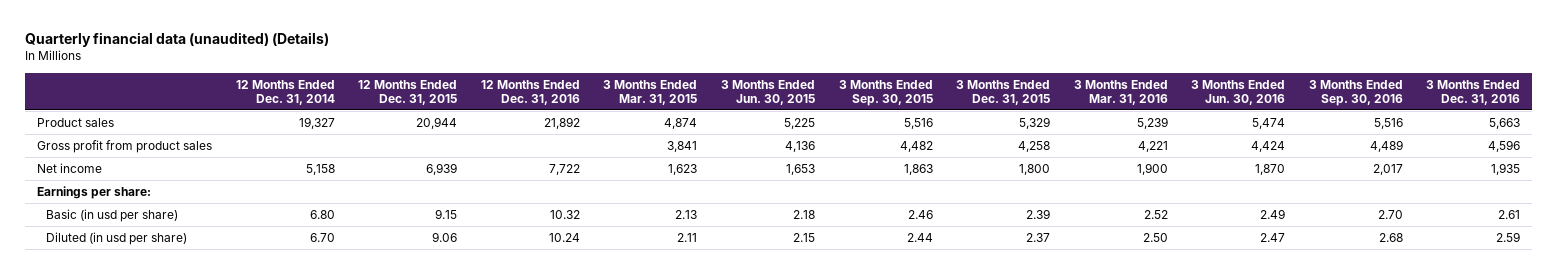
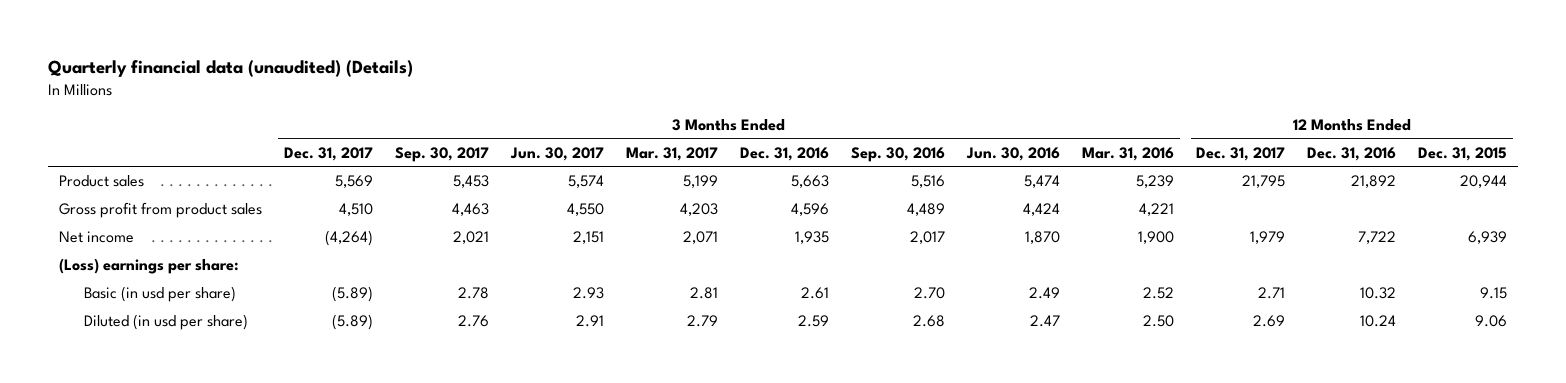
[235,79,335,105] 12 Months Ended Dec. 31, 2014 -> none
[603,79,698,105] 3 Months Ended Mar. 31, 2015 -> none
[721,79,816,105] 3 Months Ended Jun. 30, 2015 -> none
[838,79,933,106] 3 Months Ended Sep. 30, 2015 -> none
[956,79,1051,105] 3 Months Ended Dec. 31, 2015 -> none
none -> [283,146,373,161] Dec. 31, 2017
none -> [394,146,489,162] Sep. 30, 2017
none -> [509,146,604,161] Jun. 30, 2017
none -> [625,146,718,161] Mar. 31, 2017
none -> [1196,146,1286,161] Dec. 31, 2017
[37,185,152,199] Earnings per share: -> [58,258,239,275] (Loss) earnings per share:

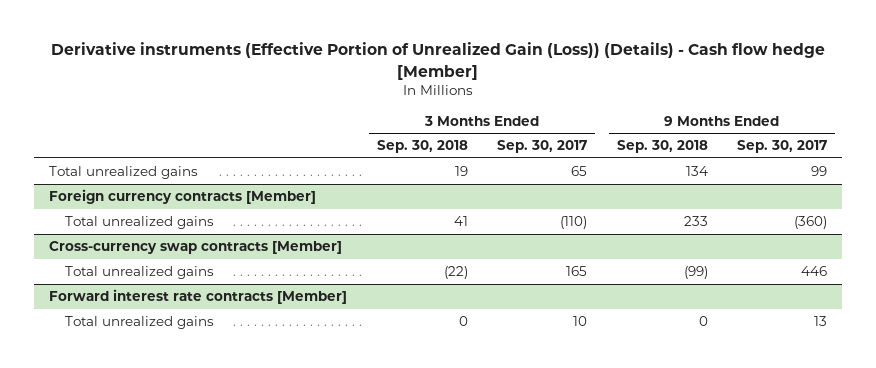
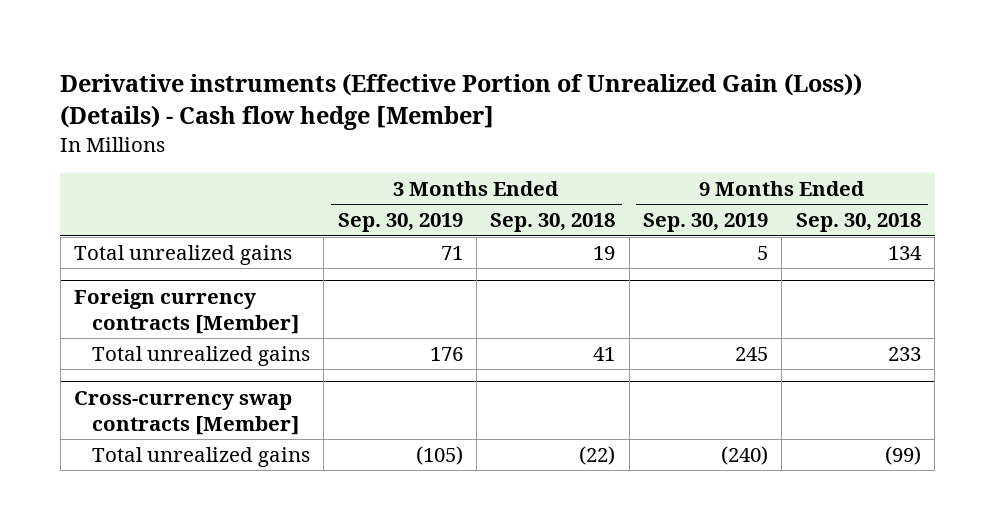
[497,140,588,154] Sep. 30, 2017 -> none
[737,140,828,154] Sep. 30, 2017 -> none
none -> [337,213,463,233] Sep. 30, 2019
none -> [643,213,769,233] Sep. 30, 2019
[49,289,348,305] Forward interest rate contracts [Member] -> none
[64,316,214,330] Total unrealized gains -> none

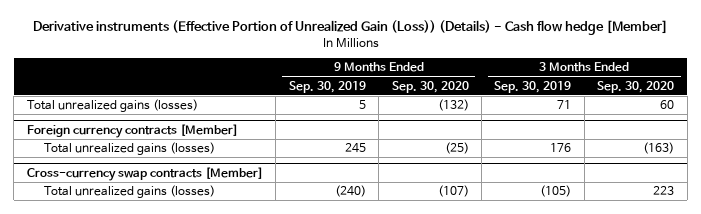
[490,213,616,233] Sep. 30, 2018 -> none
[795,213,921,233] Sep. 30, 2018 -> none
none -> [391,80,469,93] Sep. 30, 2020
none -> [597,80,675,93] Sep. 30, 2020
[74,245,293,266] Total unrealized gains -> [26,99,198,113] Total unrealized gains (losses)
[91,346,310,367] Total unrealized gains -> [43,142,215,156] Total unrealized gains (losses)
[91,447,310,468] Total unrealized gains -> [43,185,215,199] Total unrealized gains (losses)

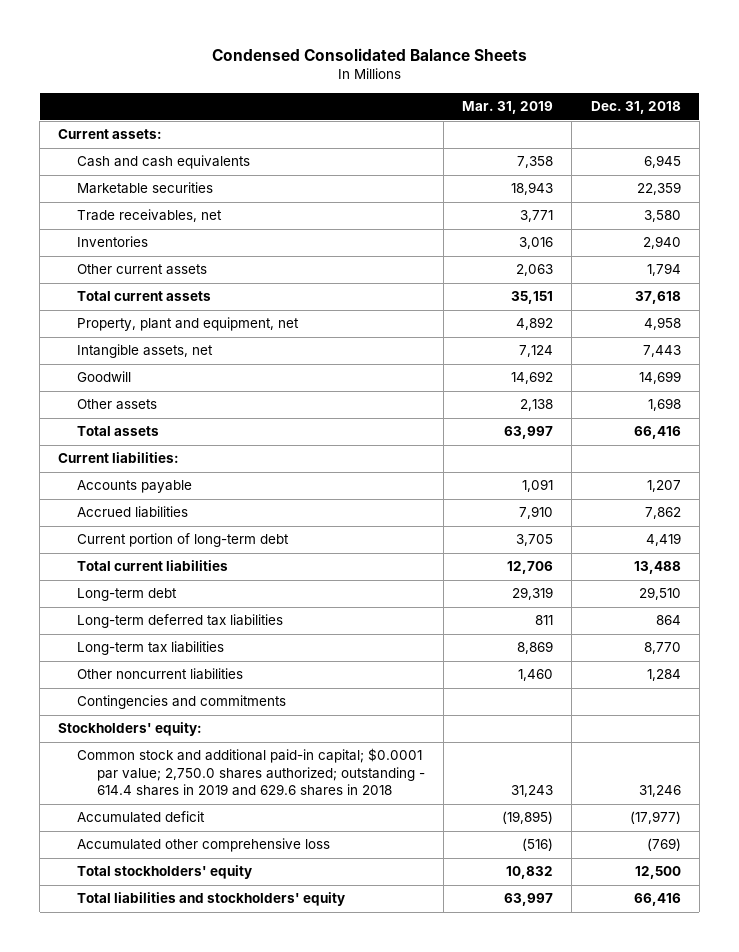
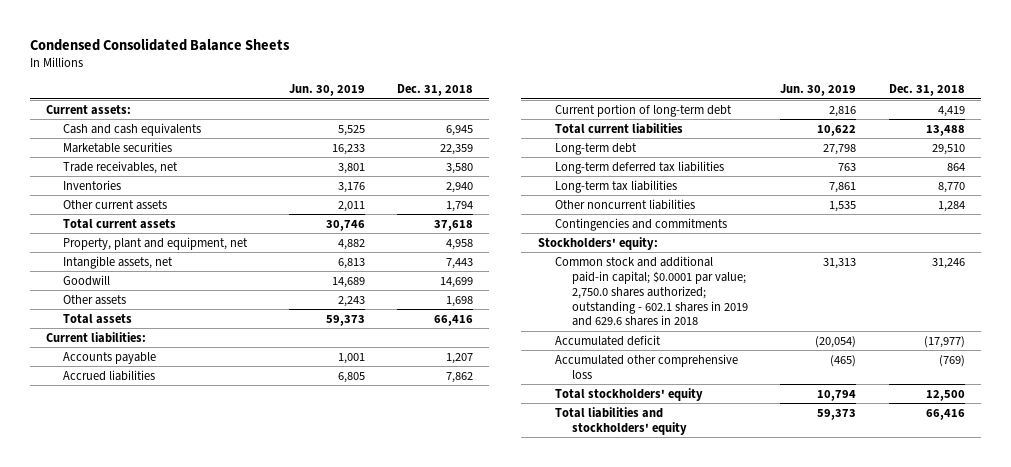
[462,100,554,114] Mar. 31, 2019 -> none
none -> [288,84,365,97] Jun. 30, 2019
[77,748,425,797] Common stock and additional paid-in capital; $0.0001 par value; 2,750.0 shares authorized; outstanding - 614.4 shares in 2019 and 629.6 shares in 2018 -> [554,255,748,327] Common stock and additional paid-in capital; $0.0001 par value; 2,750.0 shares authorized; outstanding - 602.1 shares in 2019 and 629.6 shares in 2018

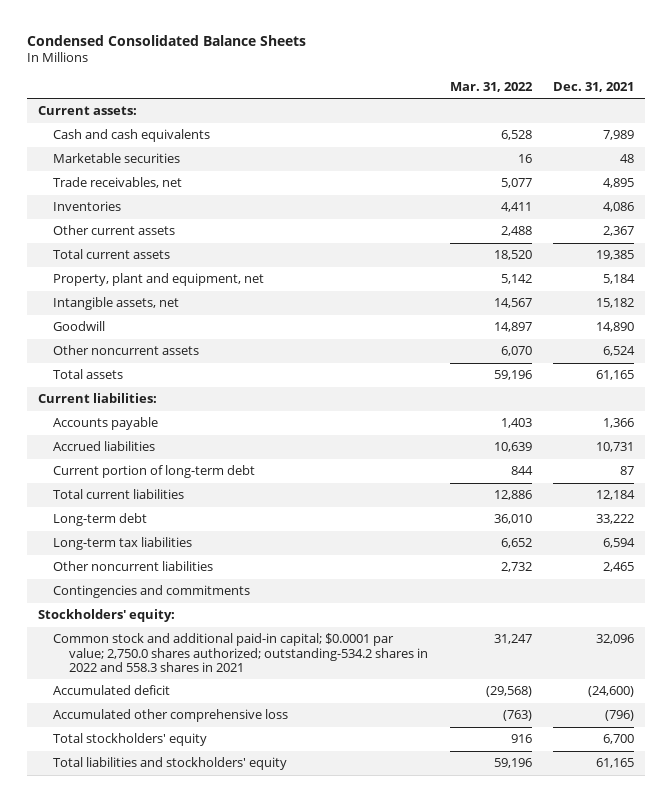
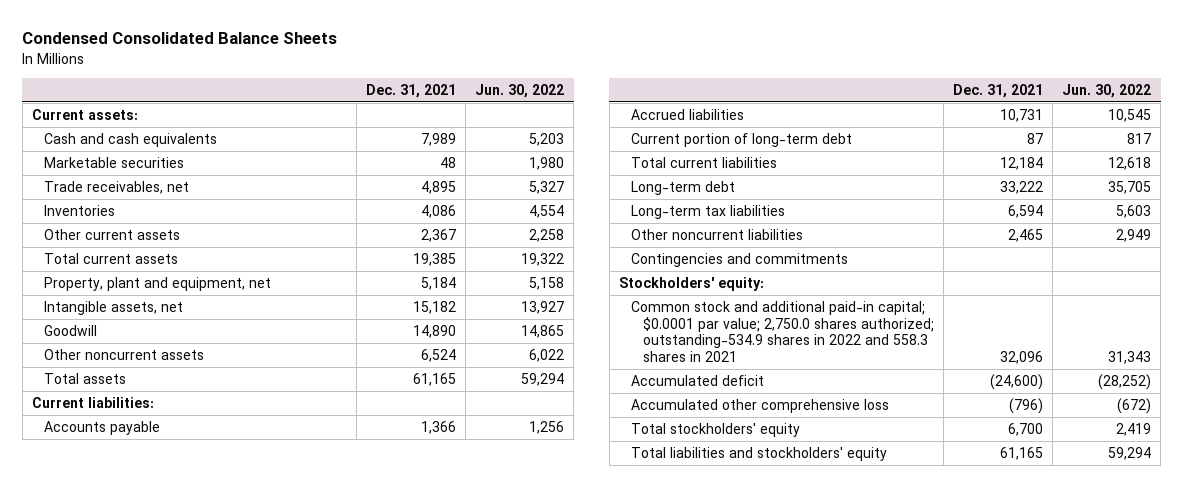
[449,81,533,92] Mar. 31, 2022 -> none
none -> [475,83,565,98] Jun. 30, 2022
[53,633,428,672] Common stock and additional paid-in capital; $0.0001 par value; 2,750.0 shares authorized; outstanding-534.2 shares in 2022 and 558.3 shares in 2021 -> [630,300,934,362] Common stock and additional paid-in capital; $0.0001 par value; 2,750.0 shares authorized; outstanding-534.9 shares in 2022 and 558.3 shares in 2021

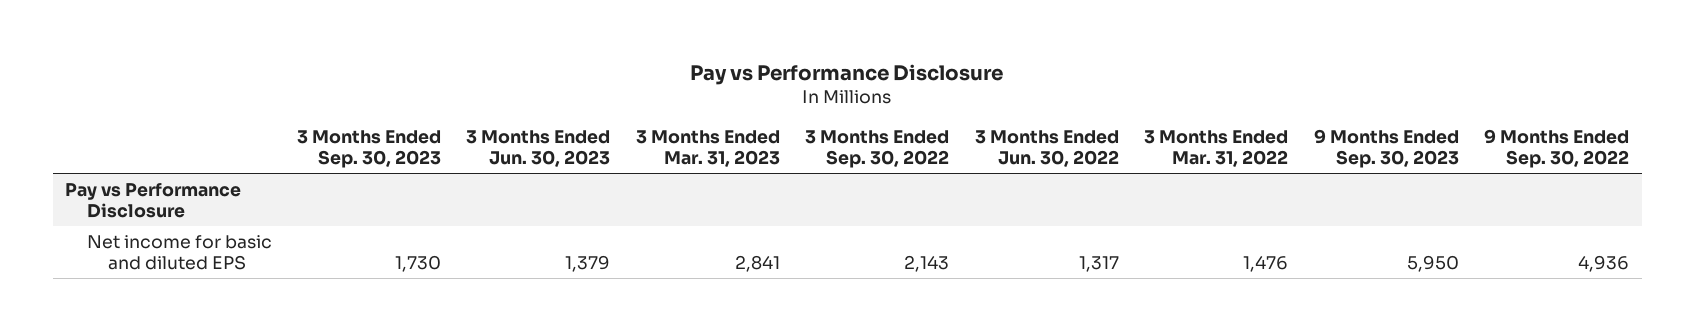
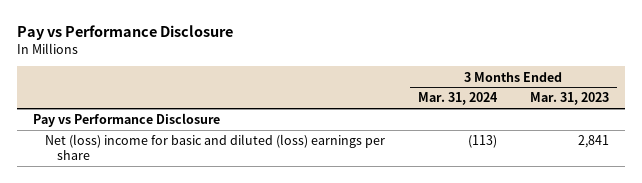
[296,129,441,169] 3 Months Ended Sep. 30, 2023 -> none
[466,129,611,168] 3 Months Ended Jun. 30, 2023 -> none
[805,129,950,169] 3 Months Ended Sep. 30, 2022 -> none
[974,129,1119,168] 3 Months Ended Jun. 30, 2022 -> none
[1144,129,1289,168] 3 Months Ended Mar. 31, 2022 -> none
[1313,128,1459,169] 9 Months Ended Sep. 30, 2023 -> none
[1483,128,1629,169] 9 Months Ended Sep. 30, 2022 -> none
none -> [417,92,498,106] Mar. 31, 2024
[86,234,272,271] Net income for basic and diluted EPS -> [45,134,386,161] Net (loss) income for basic and diluted (loss) earnings per share

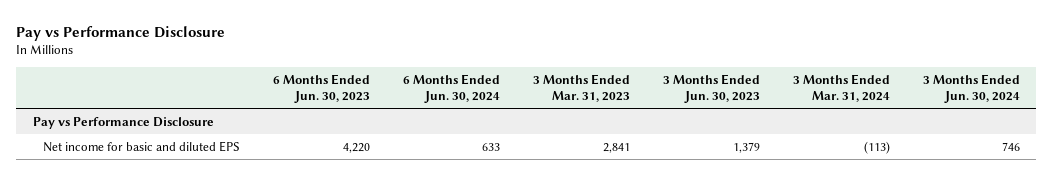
none -> [272,74,370,104] 6 Months Ended Jun. 30, 2023
none -> [402,74,500,104] 6 Months Ended Jun. 30, 2024
none -> [662,74,760,104] 3 Months Ended Jun. 30, 2023
none -> [922,74,1020,104] 3 Months Ended Jun. 30, 2024
[45,134,386,161] Net (loss) income for basic and diluted (loss) earnings per share -> [42,140,240,152] Net income for basic and diluted EPS

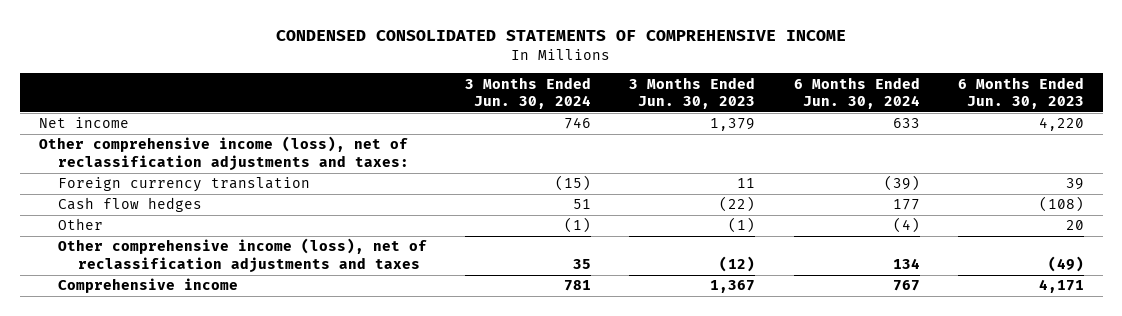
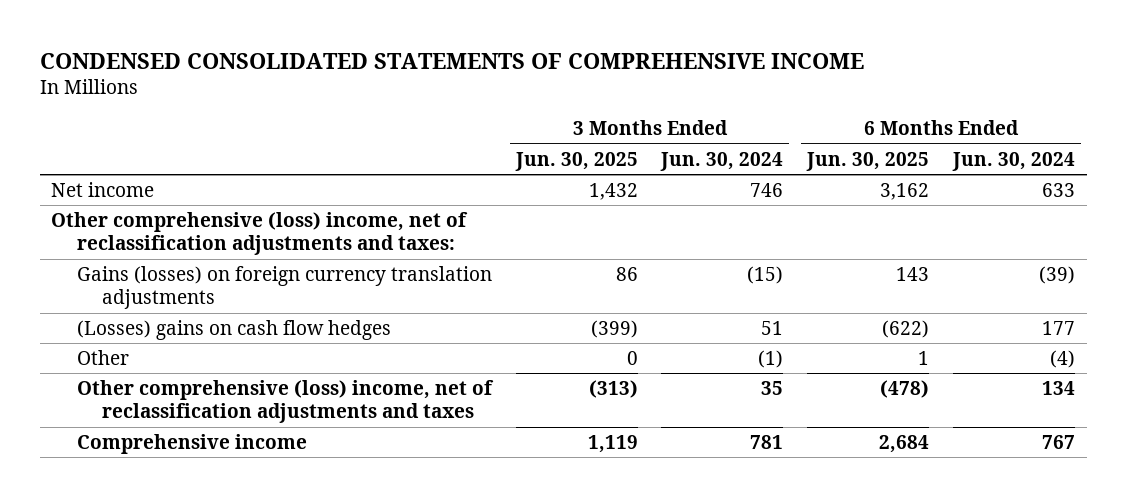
[629,76,756,110] 3 Months Ended Jun. 30, 2023 -> none
[957,76,1084,110] 6 Months Ended Jun. 30, 2023 -> none
none -> [514,151,638,171] Jun. 30, 2025
none -> [806,151,930,171] Jun. 30, 2025
[38,136,410,171] Other comprehensive income (loss), net of reclassification adjustments and taxes: -> [51,212,469,256] Other comprehensive (loss) income, net of reclassification adjustments and taxes:
[58,177,311,193] Foreign currency translation -> [76,266,492,310] Gains (losses) on foreign currency translation adjustments
[58,197,203,213] Cash flow hedges -> [76,320,391,341] (Losses) gains on cash flow hedges
[58,238,428,273] Other comprehensive income (loss), net of reclassification adjustments and taxes -> [76,380,494,424] Other comprehensive (loss) income, net of reclassification adjustments and taxes

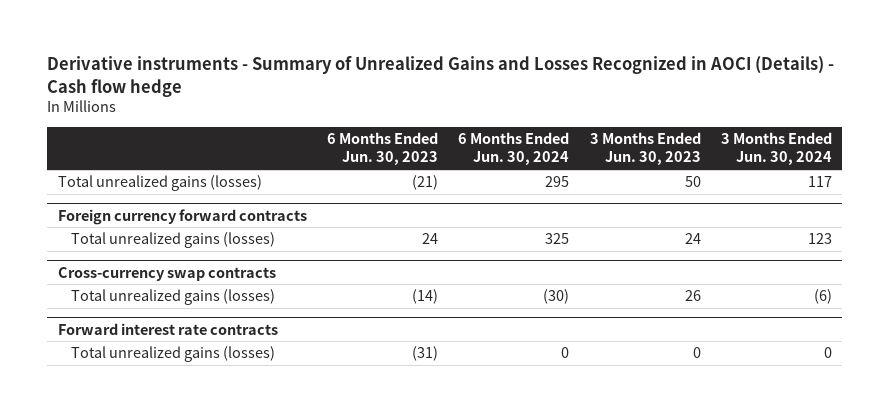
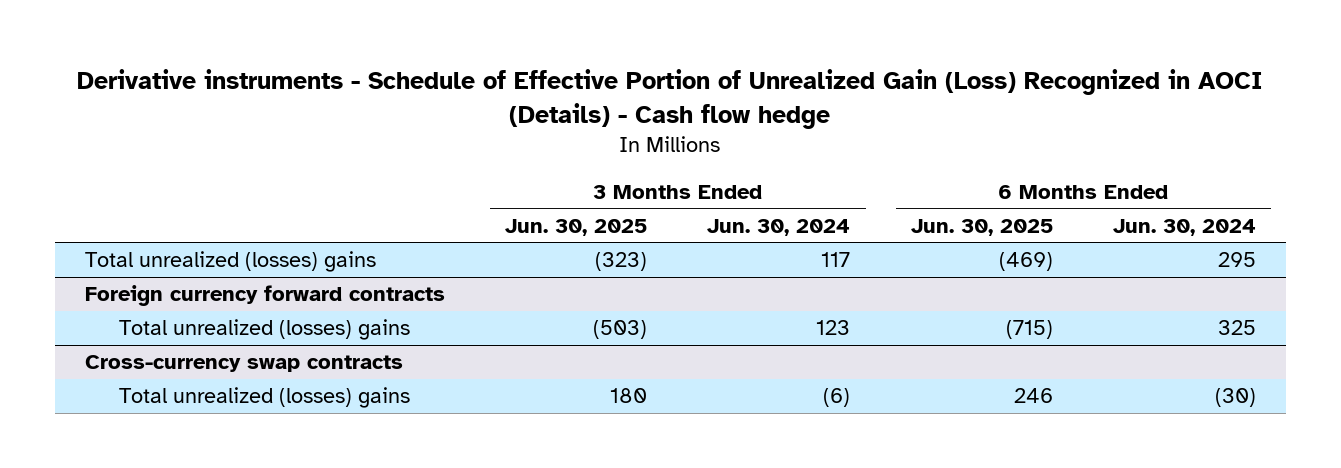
[47,56,835,97] Derivative instruments - Summary of Unrealized Gains and Losses Recognized in AOCI (Details) - Cash flow hedge -> [77,68,1263,129] Derivative instruments - Schedule of Effective Portion of Unrealized Gain (Loss) Recognized in AOCI (Details) - Cash flow hedge
[326,132,438,166] 6 Months Ended Jun. 30, 2023 -> none
[589,132,701,166] 3 Months Ended Jun. 30, 2023 -> none
none -> [505,218,648,236] Jun. 30, 2025
none -> [910,218,1053,236] Jun. 30, 2025
[57,175,262,192] Total unrealized gains (losses) -> [85,251,377,273] Total unrealized (losses) gains
[71,232,276,249] Total unrealized gains (losses) -> [118,319,410,341] Total unrealized (losses) gains
[57,322,278,335] Forward interest rate contracts -> none
[71,346,276,363] Total unrealized gains (losses) -> none
[71,289,276,306] Total unrealized gains (losses) -> [118,387,410,409] Total unrealized (losses) gains

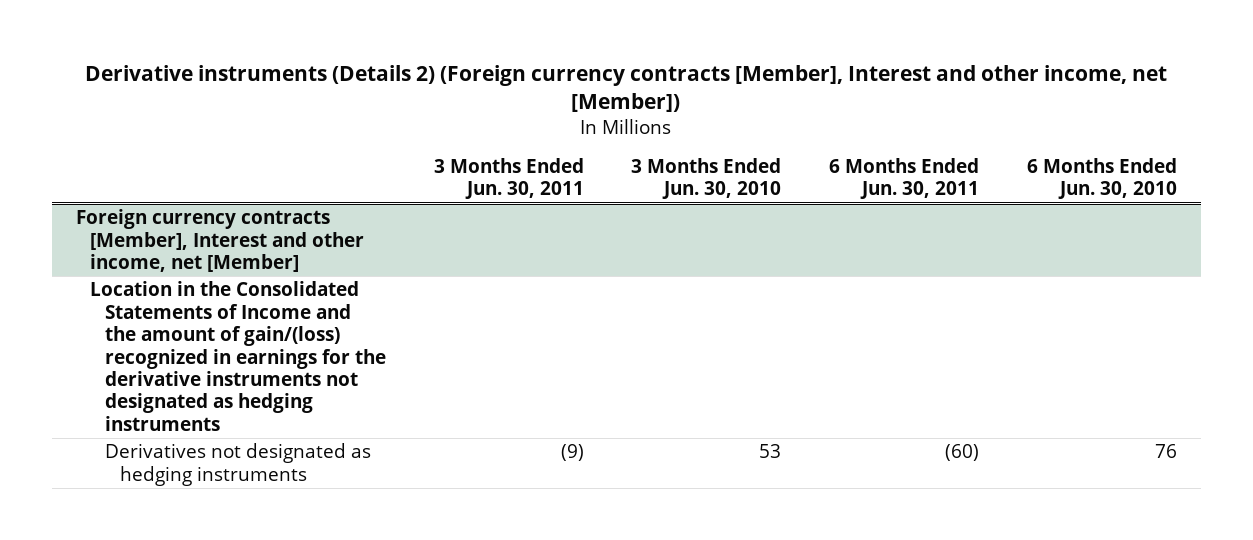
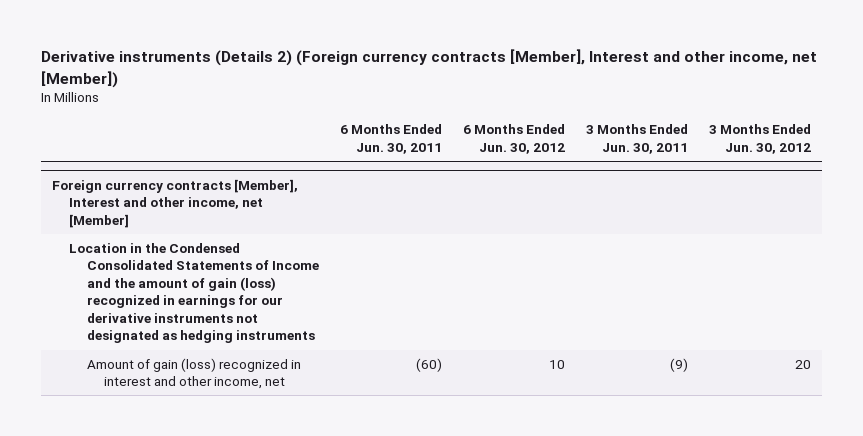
[631,157,782,200] 3 Months Ended Jun. 30, 2010 -> none
[1026,157,1177,200] 6 Months Ended Jun. 30, 2010 -> none
none -> [463,124,566,154] 6 Months Ended Jun. 30, 2012
none -> [709,124,812,154] 3 Months Ended Jun. 30, 2012
[90,281,387,431] Location in the Consolidated Statements of Income and the amount of gain/(loss) recognized in earnings for the derivative instruments not designated as hedging instruments -> [69,242,319,344] Location in the Condensed Consolidated Statements of Income and the amount of gain (loss) recognized in earnings for our derivative instruments not designated as hedging instruments
[105,443,372,486] Derivatives not designated as hedging instruments -> [86,357,301,390] Amount of gain (loss) recognized in interest and other income, net

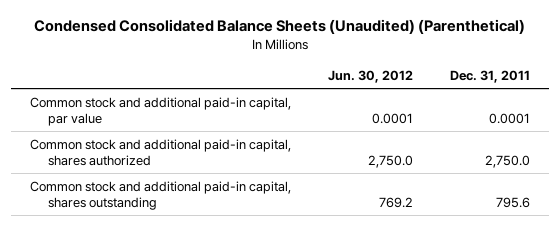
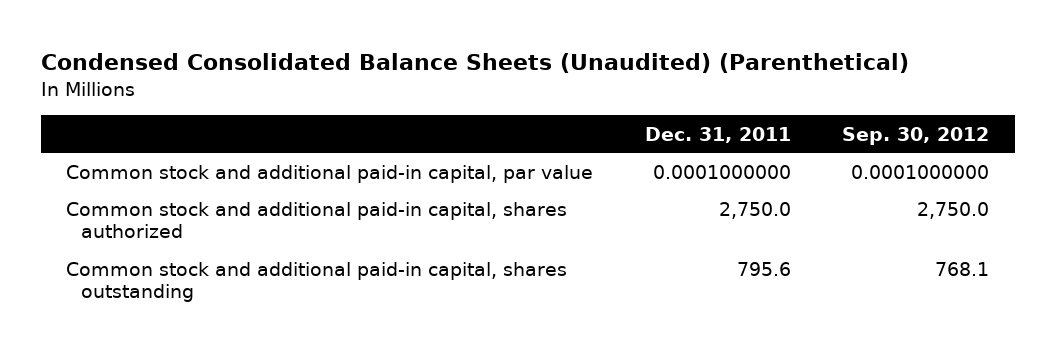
[327,70,413,84] Jun. 30, 2012 -> none
none -> [842,126,990,145] Sep. 30, 2012
[489,113,531,125] 0.0001 -> [652,164,791,179] 0.0001000000

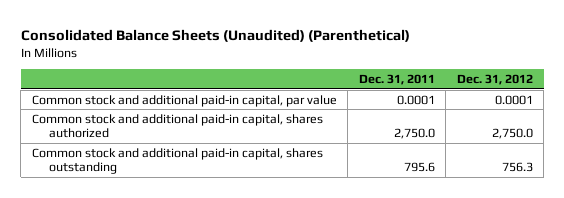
[40,53,909,74] Condensed Consolidated Balance Sheets (Unaudited) (Parenthetical) -> [20,28,410,42] Consolidated Balance Sheets (Unaudited) (Parenthetical)
[842,126,990,145] Sep. 30, 2012 -> none
none -> [456,73,533,85] Dec. 31, 2012
[652,164,791,179] 0.0001000000 -> [396,94,435,105] 0.0001

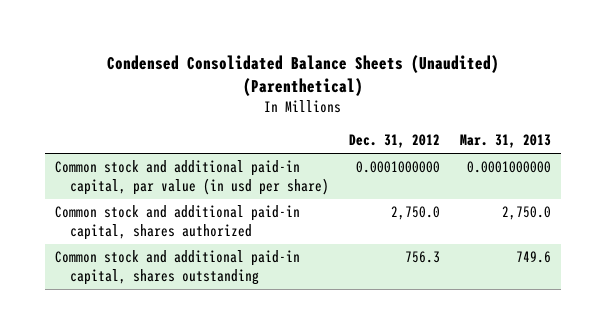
[20,28,410,42] Consolidated Balance Sheets (Unaudited) (Parenthetical) -> [106,54,499,96] Condensed Consolidated Balance Sheets (Unaudited) (Parenthetical)
[358,73,435,85] Dec. 31, 2011 -> none
none -> [459,134,551,149] Mar. 31, 2013
[31,94,337,107] Common stock and additional paid-in capital, par value -> [55,160,329,196] Common stock and additional paid-in capital, par value (in usd per share)
[494,94,533,105] 0.0001 -> [355,161,440,174] 0.0001000000

